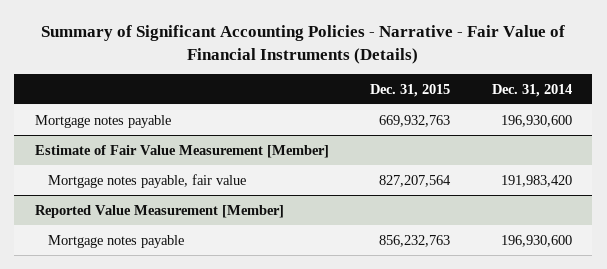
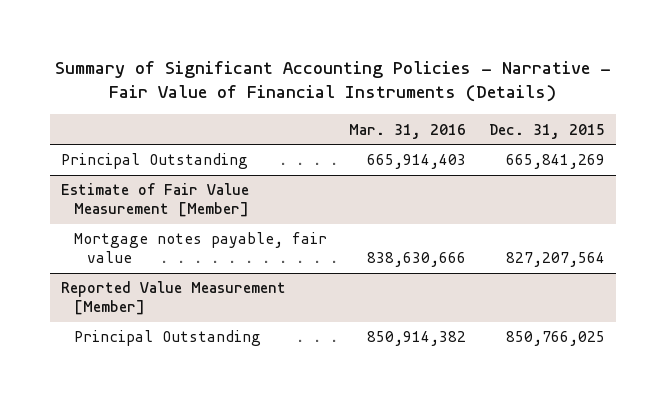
[491,83,572,97] Dec. 31, 2014 -> none
none -> [349,123,467,139] Mar. 31, 2016
[35,114,172,128] Mortgage notes payable -> none
none -> [61,153,249,170] Principal Outstanding
[48,234,185,248] Mortgage notes payable -> none
none -> [73,330,261,347] Principal Outstanding

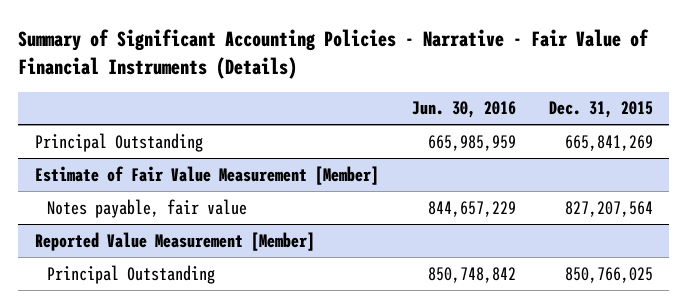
[349,123,467,139] Mar. 31, 2016 -> none
none -> [411,101,516,119] Jun. 30, 2016
[73,232,327,264] Mortgage notes payable, fair value -> [47,198,248,218] Notes payable, fair value

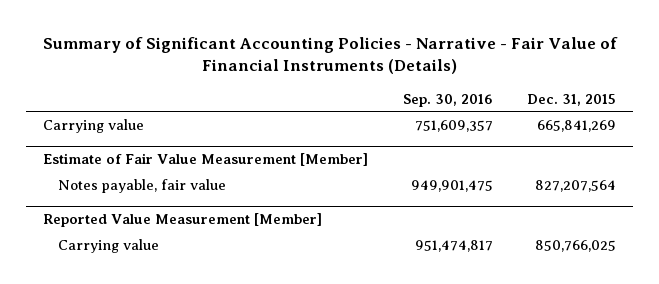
[411,101,516,119] Jun. 30, 2016 -> none
none -> [402,93,493,107] Sep. 30, 2016
[34,132,203,152] Principal Outstanding -> [43,118,145,133] Carrying value
[47,264,216,284] Principal Outstanding -> [57,238,159,253] Carrying value

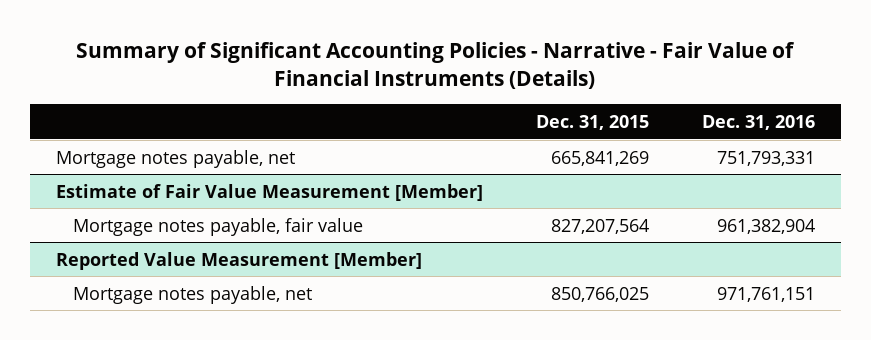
[402,93,493,107] Sep. 30, 2016 -> none
none -> [701,114,815,130] Dec. 31, 2016
[43,118,145,133] Carrying value -> [56,149,296,168] Mortgage notes payable, net
[57,178,226,193] Notes payable, fair value -> [73,217,364,236] Mortgage notes payable, fair value
[57,238,159,253] Carrying value -> [73,285,313,304] Mortgage notes payable, net

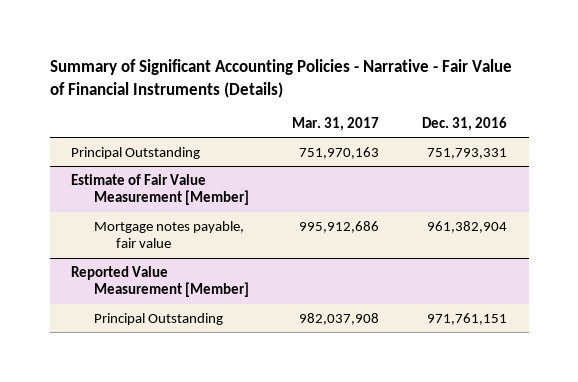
[535,114,649,130] Dec. 31, 2015 -> none
none -> [291,116,379,131] Mar. 31, 2017
[56,149,296,168] Mortgage notes payable, net -> [71,146,201,159] Principal Outstanding
[73,285,313,304] Mortgage notes payable, net -> [93,312,223,325] Principal Outstanding

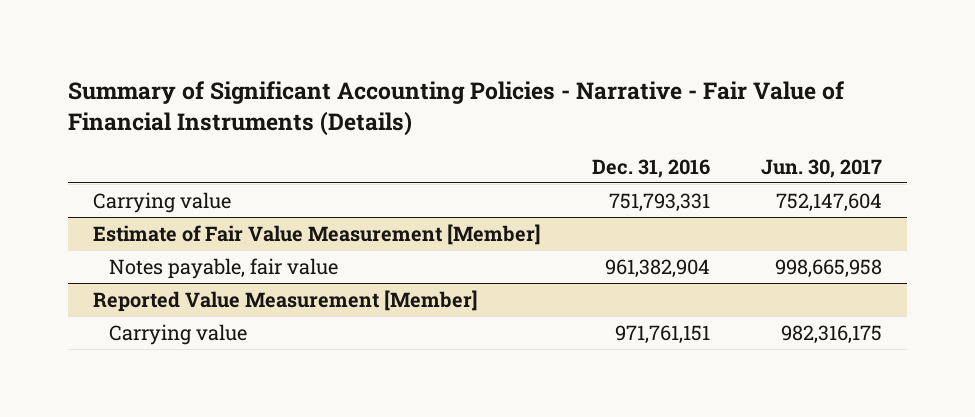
[291,116,379,131] Mar. 31, 2017 -> none
none -> [760,158,882,178] Jun. 30, 2017
[71,146,201,159] Principal Outstanding -> [93,191,232,213] Carrying value
[93,220,244,249] Mortgage notes payable, fair value -> [108,257,338,279] Notes payable, fair value
[93,312,223,325] Principal Outstanding -> [108,323,247,345] Carrying value

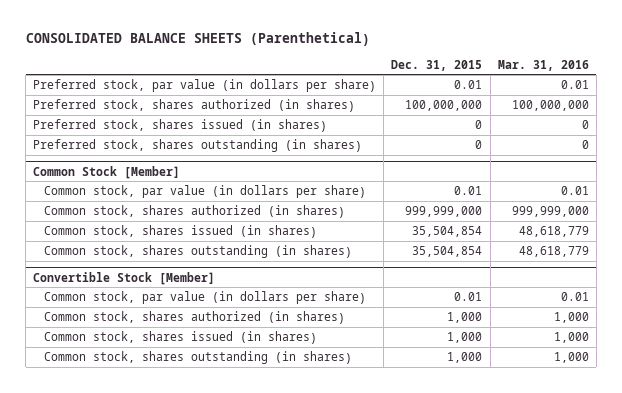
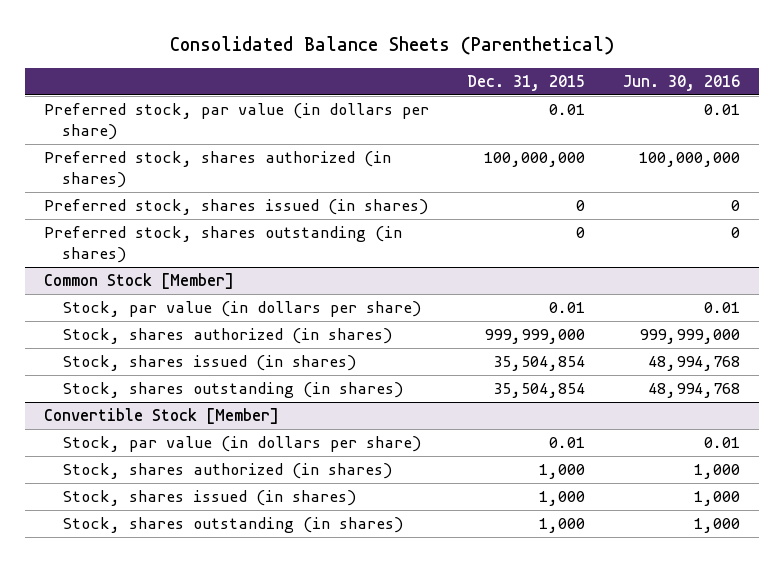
[25,32,370,47] CONSOLIDATED BALANCE SHEETS (Parenthetical) -> [170,36,615,56] Consolidated Balance Sheets (Parenthetical)
[497,59,589,71] Mar. 31, 2016 -> none
none -> [622,75,740,92] Jun. 30, 2016
[44,184,367,198] Common stock, par value (in dollars per share) -> [61,301,421,318] Stock, par value (in dollars per share)
[44,204,346,218] Common stock, shares authorized (in shares) -> [61,328,392,345] Stock, shares authorized (in shares)
[44,224,318,238] Common stock, shares issued (in shares) -> [61,355,356,372] Stock, shares issued (in shares)
[44,244,353,258] Common stock, shares outstanding (in shares) -> [61,382,403,399] Stock, shares outstanding (in shares)
[44,290,367,304] Common stock, par value (in dollars per share) -> [61,436,421,453] Stock, par value (in dollars per share)
[44,310,346,324] Common stock, shares authorized (in shares) -> [61,463,392,480] Stock, shares authorized (in shares)
[44,330,318,344] Common stock, shares issued (in shares) -> [61,490,356,507] Stock, shares issued (in shares)
[44,350,353,364] Common stock, shares outstanding (in shares) -> [61,517,403,534] Stock, shares outstanding (in shares)

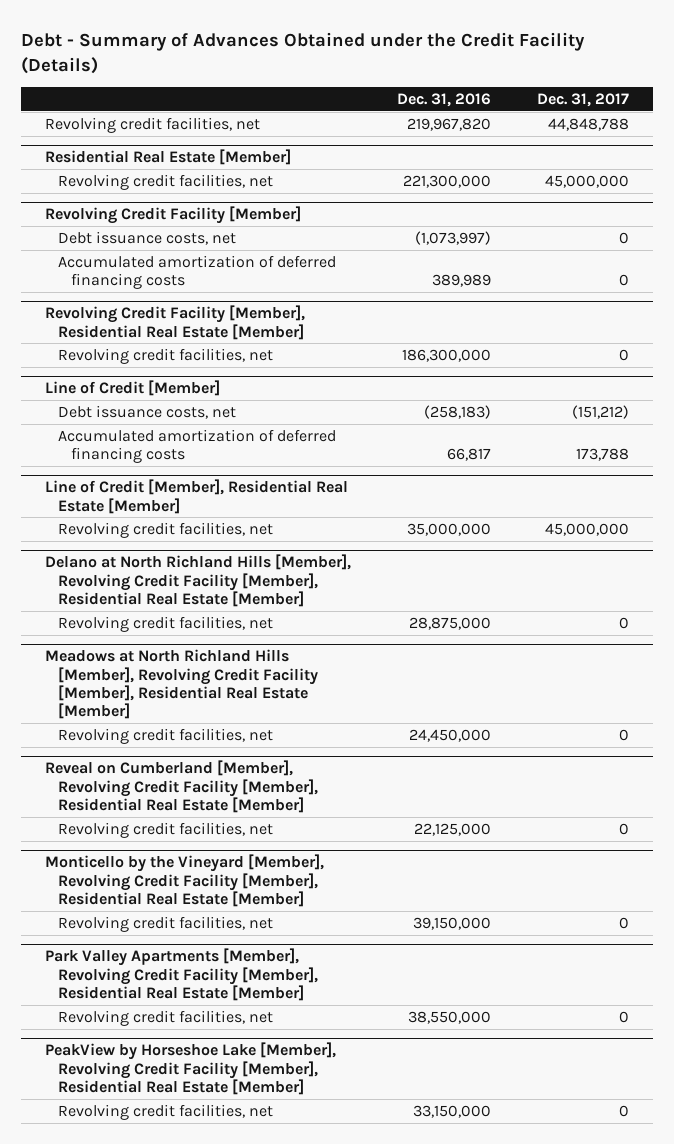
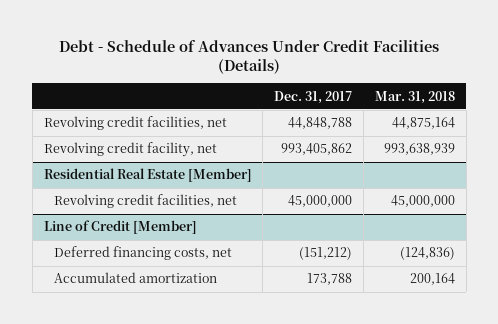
[21,32,586,75] Debt - Summary of Advances Obtained under the Credit Facility (Details) -> [59,39,440,74] Debt - Schedule of Advances Under Credit Facilities (Details)
[397,92,492,107] Dec. 31, 2016 -> none
none -> [374,90,455,104] Mar. 31, 2018
none -> [43,142,217,158] Revolving credit facility, net
[44,206,301,225] Revolving Credit Facility [Member] -> none
[57,230,236,245] Debt issuance costs, net -> none
[57,254,336,290] Accumulated amortization of deferred financing costs -> none
[44,305,305,340] Revolving Credit Facility [Member], Residential Real Estate [Member] -> none
[57,347,273,364] Revolving credit facilities, net -> none
[44,479,348,514] Line of Credit [Member], Residential Real Estate [Member] -> none
[57,521,273,538] Revolving credit facilities, net -> none
[44,554,351,607] Delano at North Richland Hills [Member], Revolving Credit Facility [Member], Residential Real Estate [Member] -> none
[57,615,273,632] Revolving credit facilities, net -> none
[44,649,318,720] Meadows at North Richland Hills [Member], Revolving Credit Facility [Member], Residential Real Estate [Member] -> none
[57,727,273,744] Revolving credit facilities, net -> none
[44,760,318,813] Reveal on Cumberland [Member], Revolving Credit Facility [Member], Residential Real Estate [Member] -> none
[57,821,273,838] Revolving credit facilities, net -> none
[44,854,324,907] Monticello by the Vineyard [Member], Revolving Credit Facility [Member], Residential Real Estate [Member] -> none
[57,915,273,932] Revolving credit facilities, net -> none
[44,948,318,1001] Park Valley Apartments [Member], Revolving Credit Facility [Member], Residential Real Estate [Member] -> none
[57,1009,273,1026] Revolving credit facilities, net -> none
[44,1042,336,1095] PeakView by Horseshoe Lake [Member], Revolving Credit Facility [Member], Residential Real Estate [Member] -> none
[57,1103,273,1120] Revolving credit facilities, net -> none
[57,404,236,419] Debt issuance costs, net -> [54,246,233,261] Deferred financing costs, net
[57,428,336,464] Accumulated amortization of deferred financing costs -> [54,272,218,284] Accumulated amortization

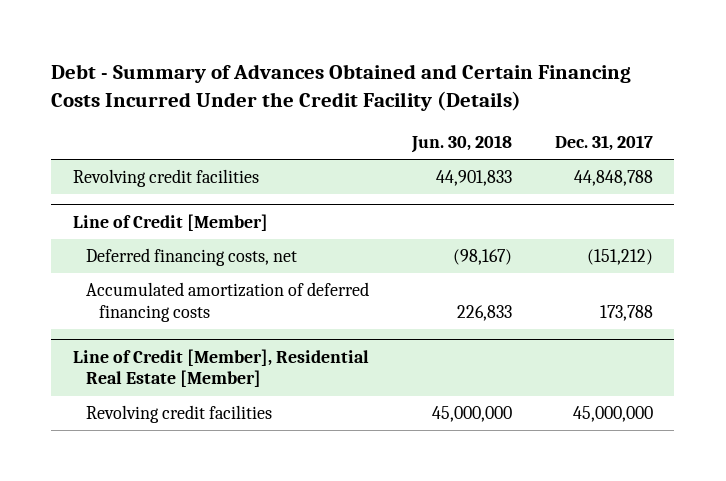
[59,39,440,74] Debt - Schedule of Advances Under Credit Facilities (Details) -> [51,64,632,111] Debt - Summary of Advances Obtained and Certain Financing Costs Incurred Under the Credit Facility (Details)
[374,90,455,104] Mar. 31, 2018 -> none
none -> [411,134,513,153] Jun. 30, 2018
[43,142,217,158] Revolving credit facility, net -> none
[43,168,252,183] Residential Real Estate [Member] -> none
[54,194,238,209] Revolving credit facilities, net -> none
[43,116,227,131] Revolving credit facilities, net -> [72,169,259,188] Revolving credit facilities
[54,272,218,284] Accumulated amortization -> [86,282,370,322] Accumulated amortization of deferred financing costs
none -> [72,348,369,388] Line of Credit [Member], Residential Real Estate [Member]
none -> [86,405,273,424] Revolving credit facilities

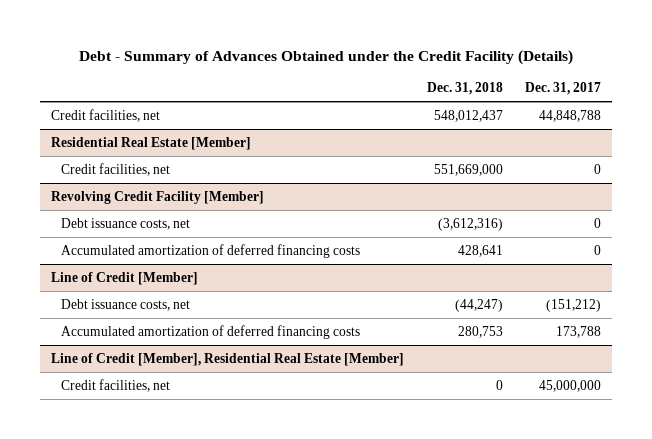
[51,64,632,111] Debt - Summary of Advances Obtained and Certain Financing Costs Incurred Under the Credit Facility (Details) -> [79,49,574,65] Debt - Summary of Advances Obtained under the Credit Facility (Details)
[411,134,513,153] Jun. 30, 2018 -> none
none -> [426,81,503,95] Dec. 31, 2018
[72,169,259,188] Revolving credit facilities -> [51,108,161,122] Credit facilities, net
none -> [51,136,252,150] Residential Real Estate [Member]
none -> [61,162,171,176] Credit facilities, net
none -> [51,190,265,204] Revolving Credit Facility [Member]
none -> [61,217,191,230] Debt issuance costs, net
none -> [61,243,361,258] Accumulated amortization of deferred financing costs
[86,248,298,267] Deferred financing costs, net -> [61,298,191,311] Debt issuance costs, net
[86,405,273,424] Revolving credit facilities -> [61,378,171,392] Credit facilities, net

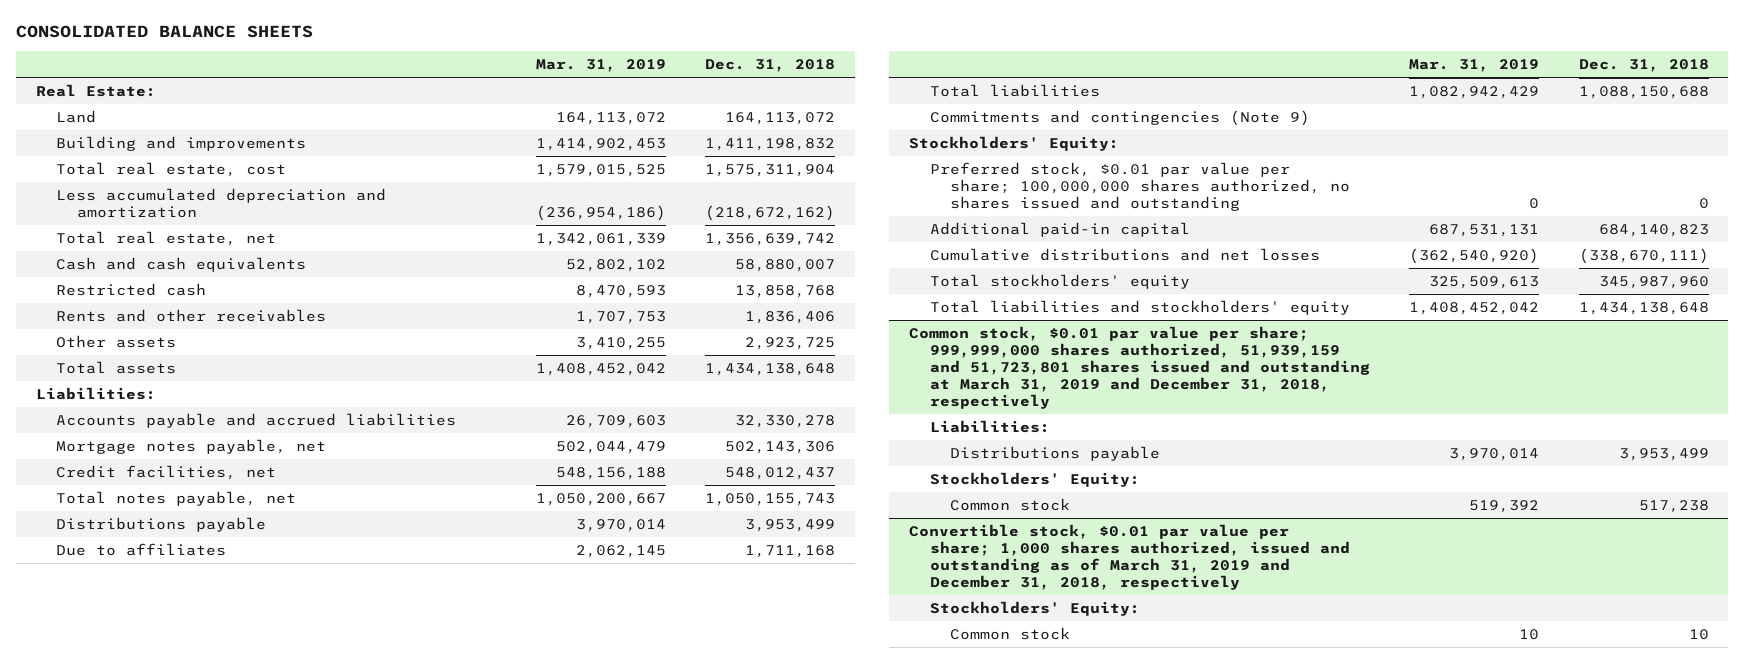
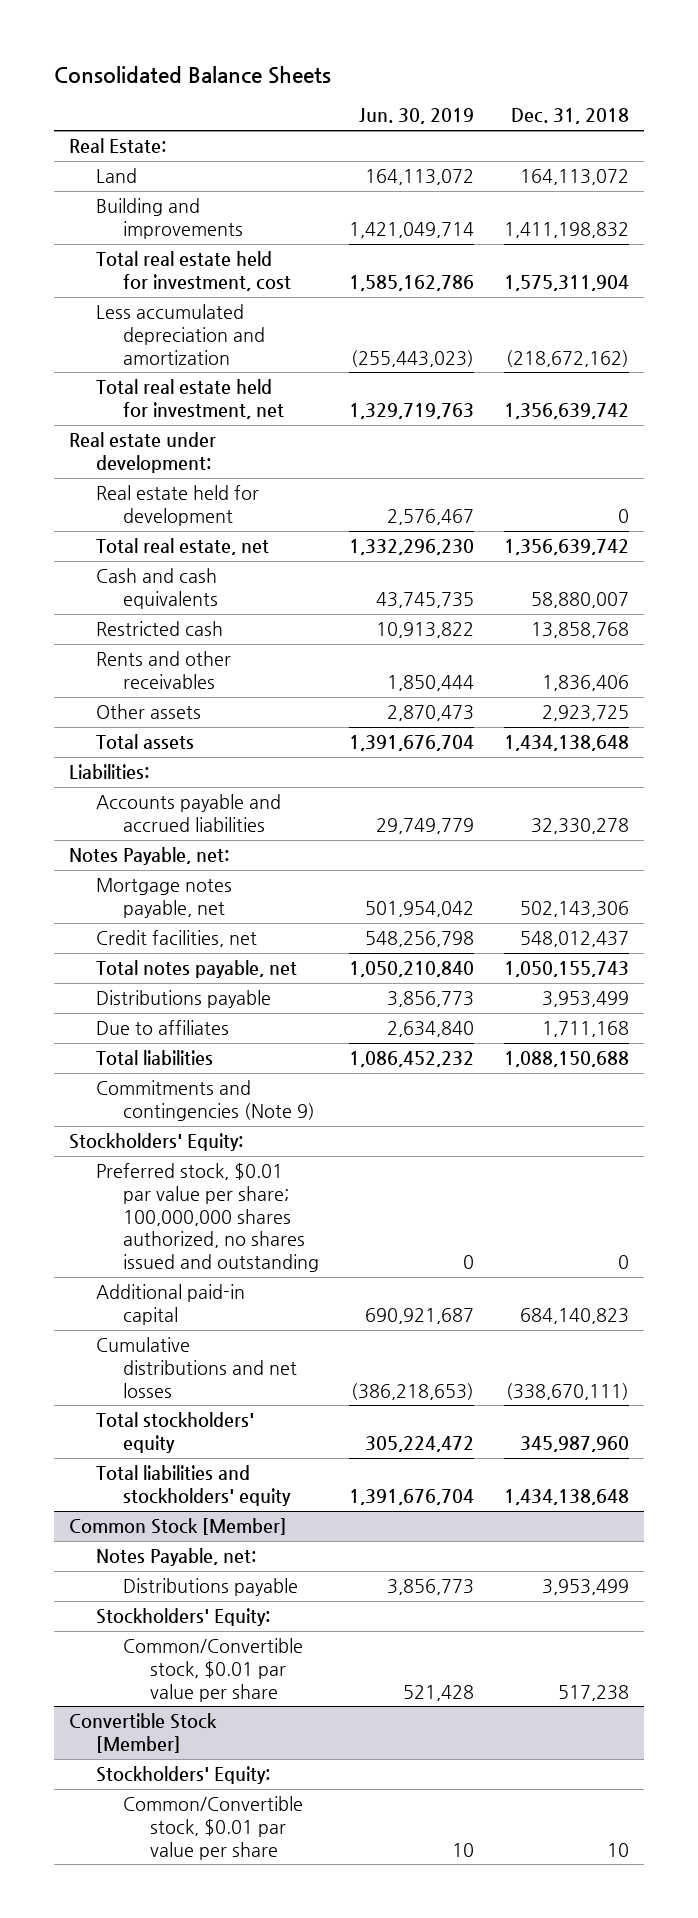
[15,25,313,39] CONSOLIDATED BALANCE SHEETS -> [54,66,332,85] Consolidated Balance Sheets
[535,58,666,72] Mar. 31, 2019 -> none
none -> [358,108,474,125] Jun. 30, 2019
[56,161,287,177] Total real estate, cost -> [96,251,292,292] Total real estate held for investment, cost
none -> [96,379,285,420] Total real estate held for investment, net
none -> [69,432,217,474] Real estate under development:
none -> [96,485,260,527] Real estate held for development
none -> [69,847,230,866] Notes Payable, net:
[929,419,1050,433] Liabilities: -> none
[909,325,1370,409] Common stock, $0.01 par value per share; 999,999,000 shares authorized, 51,939,159 and 51,723,801 shares issued and outstanding at March 31, 2019 and December 31, 2018, respectively -> [69,1518,288,1536] Common Stock [Member]
none -> [96,1548,257,1567] Notes Payable, net:
[950,497,1071,511] Common stock -> [123,1638,304,1702] Common/Convertible stock, $0.01 par value per share
[909,523,1350,590] Convertible stock, $0.01 par value per share; 1,000 shares authorized, issued and outstanding as of March 31, 2019 and December 31, 2018, respectively -> [69,1713,218,1754] Convertible Stock [Member]
[950,626,1071,640] Common stock -> [123,1796,304,1860] Common/Convertible stock, $0.01 par value per share

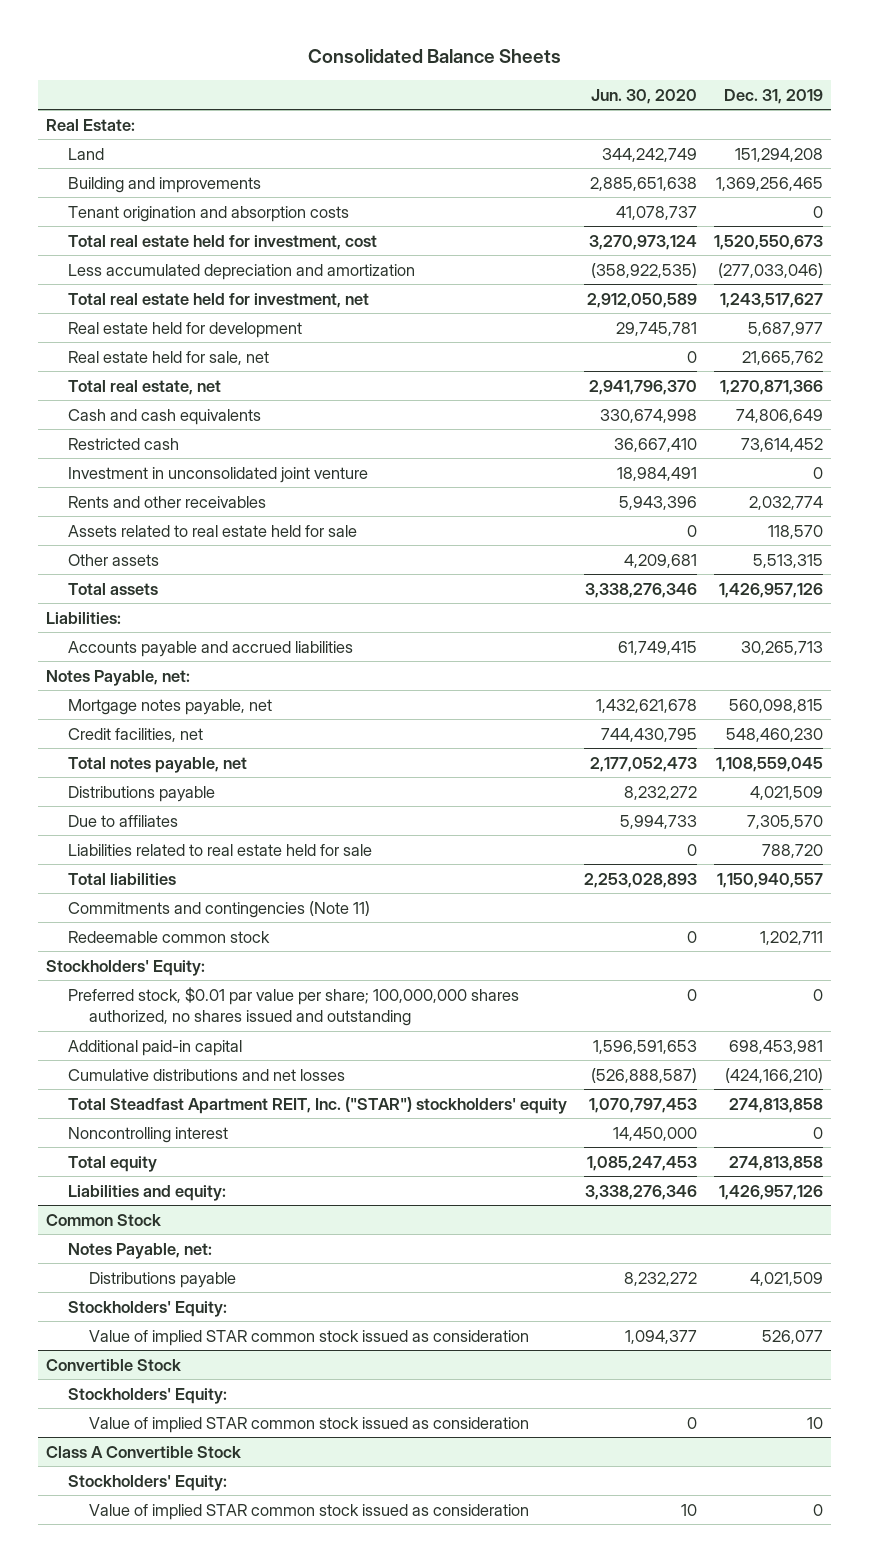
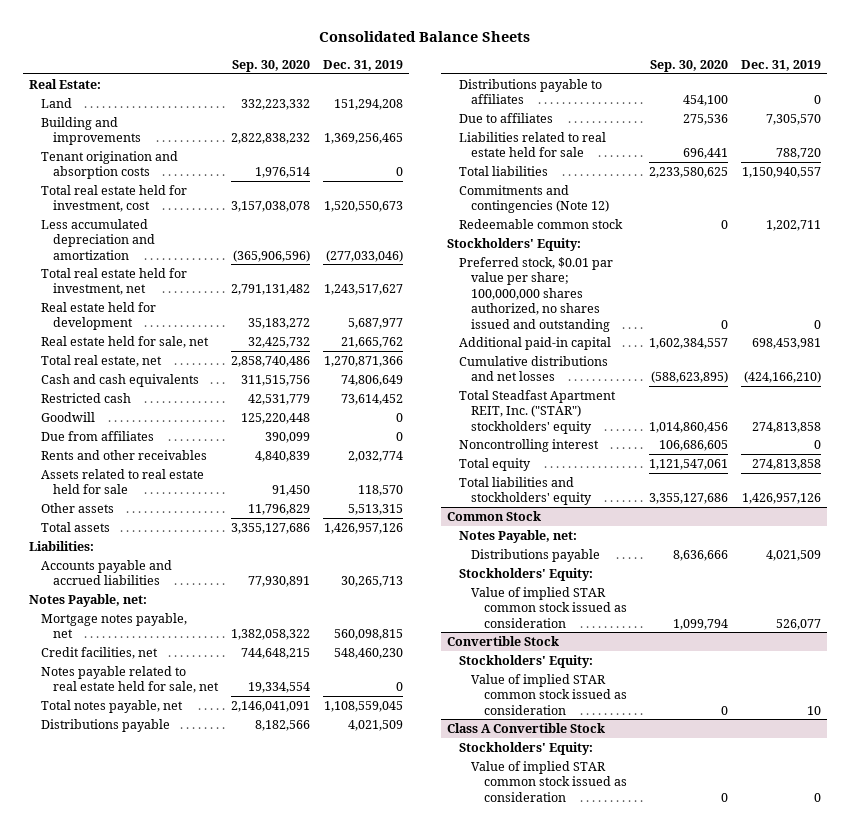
[590,88,697,104] Jun. 30, 2020 -> none
none -> [232,59,311,72] Sep. 30, 2020
[67,466,368,483] Investment in unconsolidated joint venture -> none
none -> [41,411,96,422] Goodwill
none -> [41,430,155,441] Due from affiliates
none -> [41,665,220,694] Notes payable related to real estate held for sale, net
none -> [459,78,603,105] Distributions payable to affiliates
[67,900,370,918] Commitments and contingencies (Note 11) -> [459,184,610,214] Commitments and contingencies (Note 12)
[67,1184,226,1201] Liabilities and equity: -> [459,476,593,506] Total liabilities and stockholders' equity

